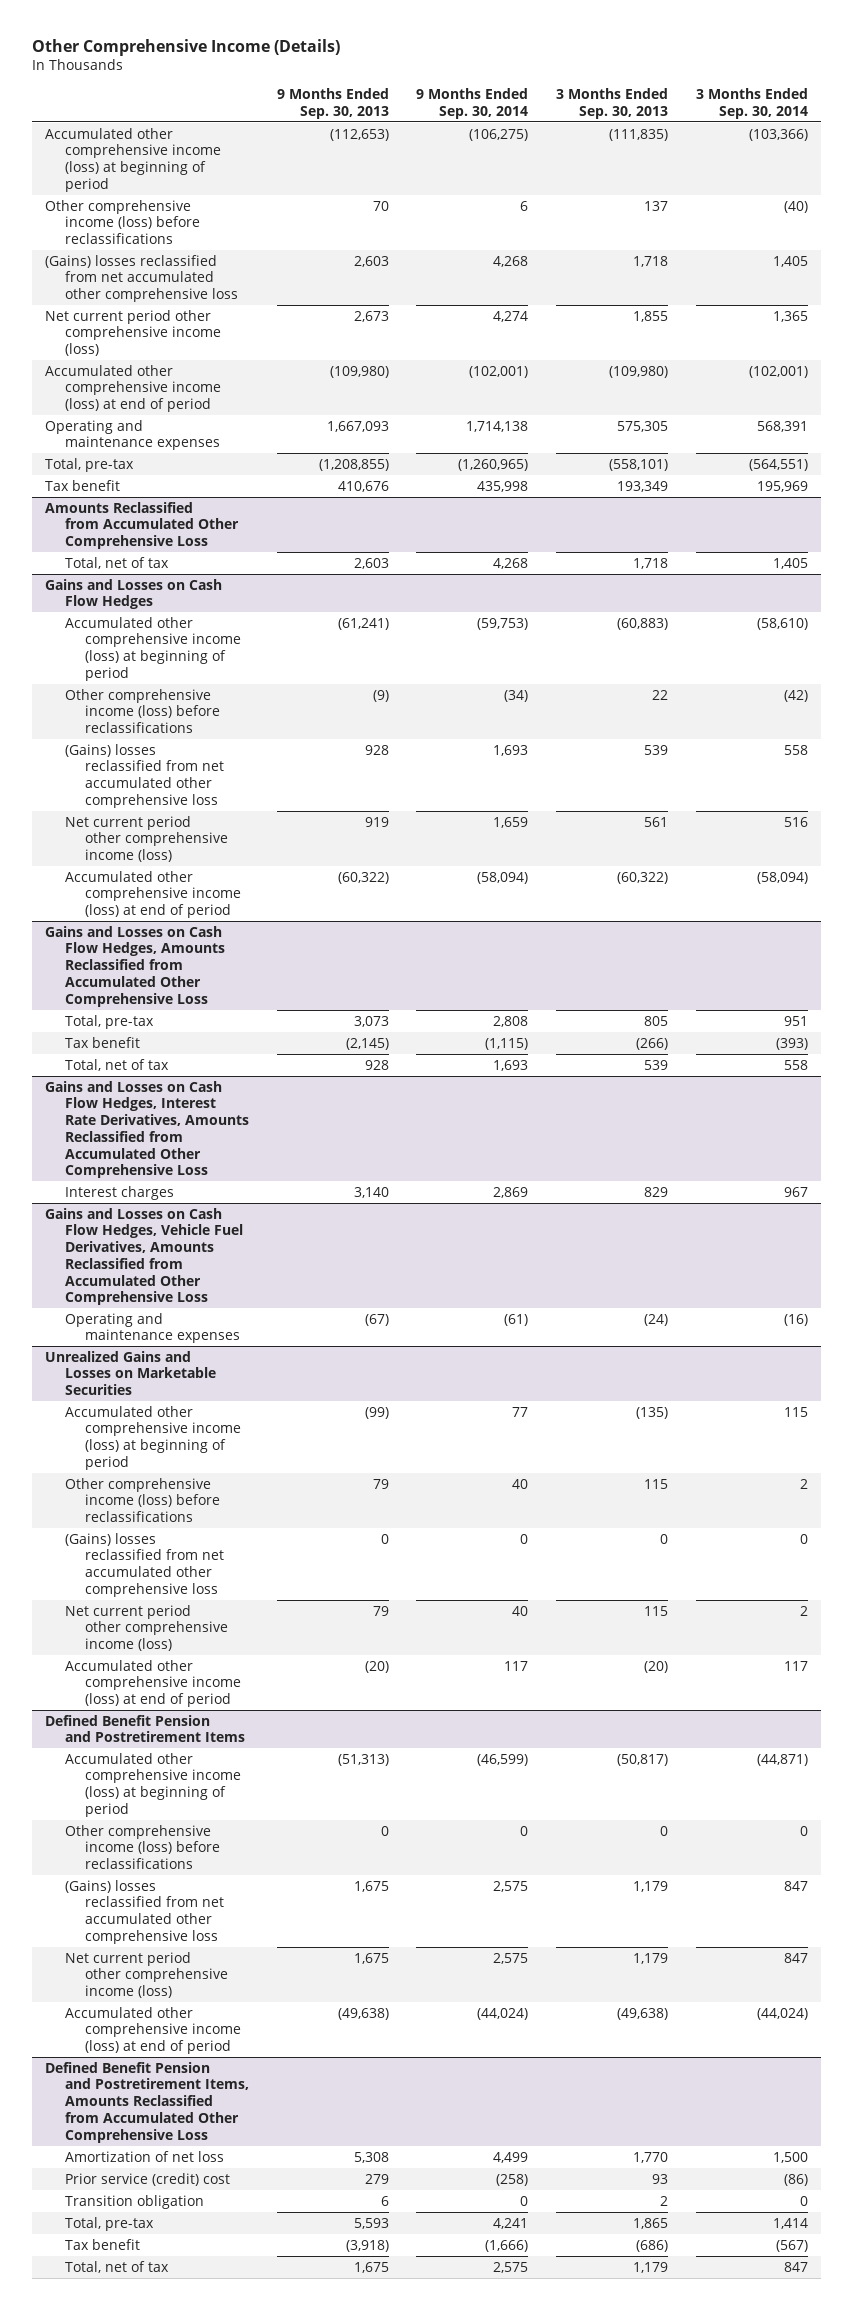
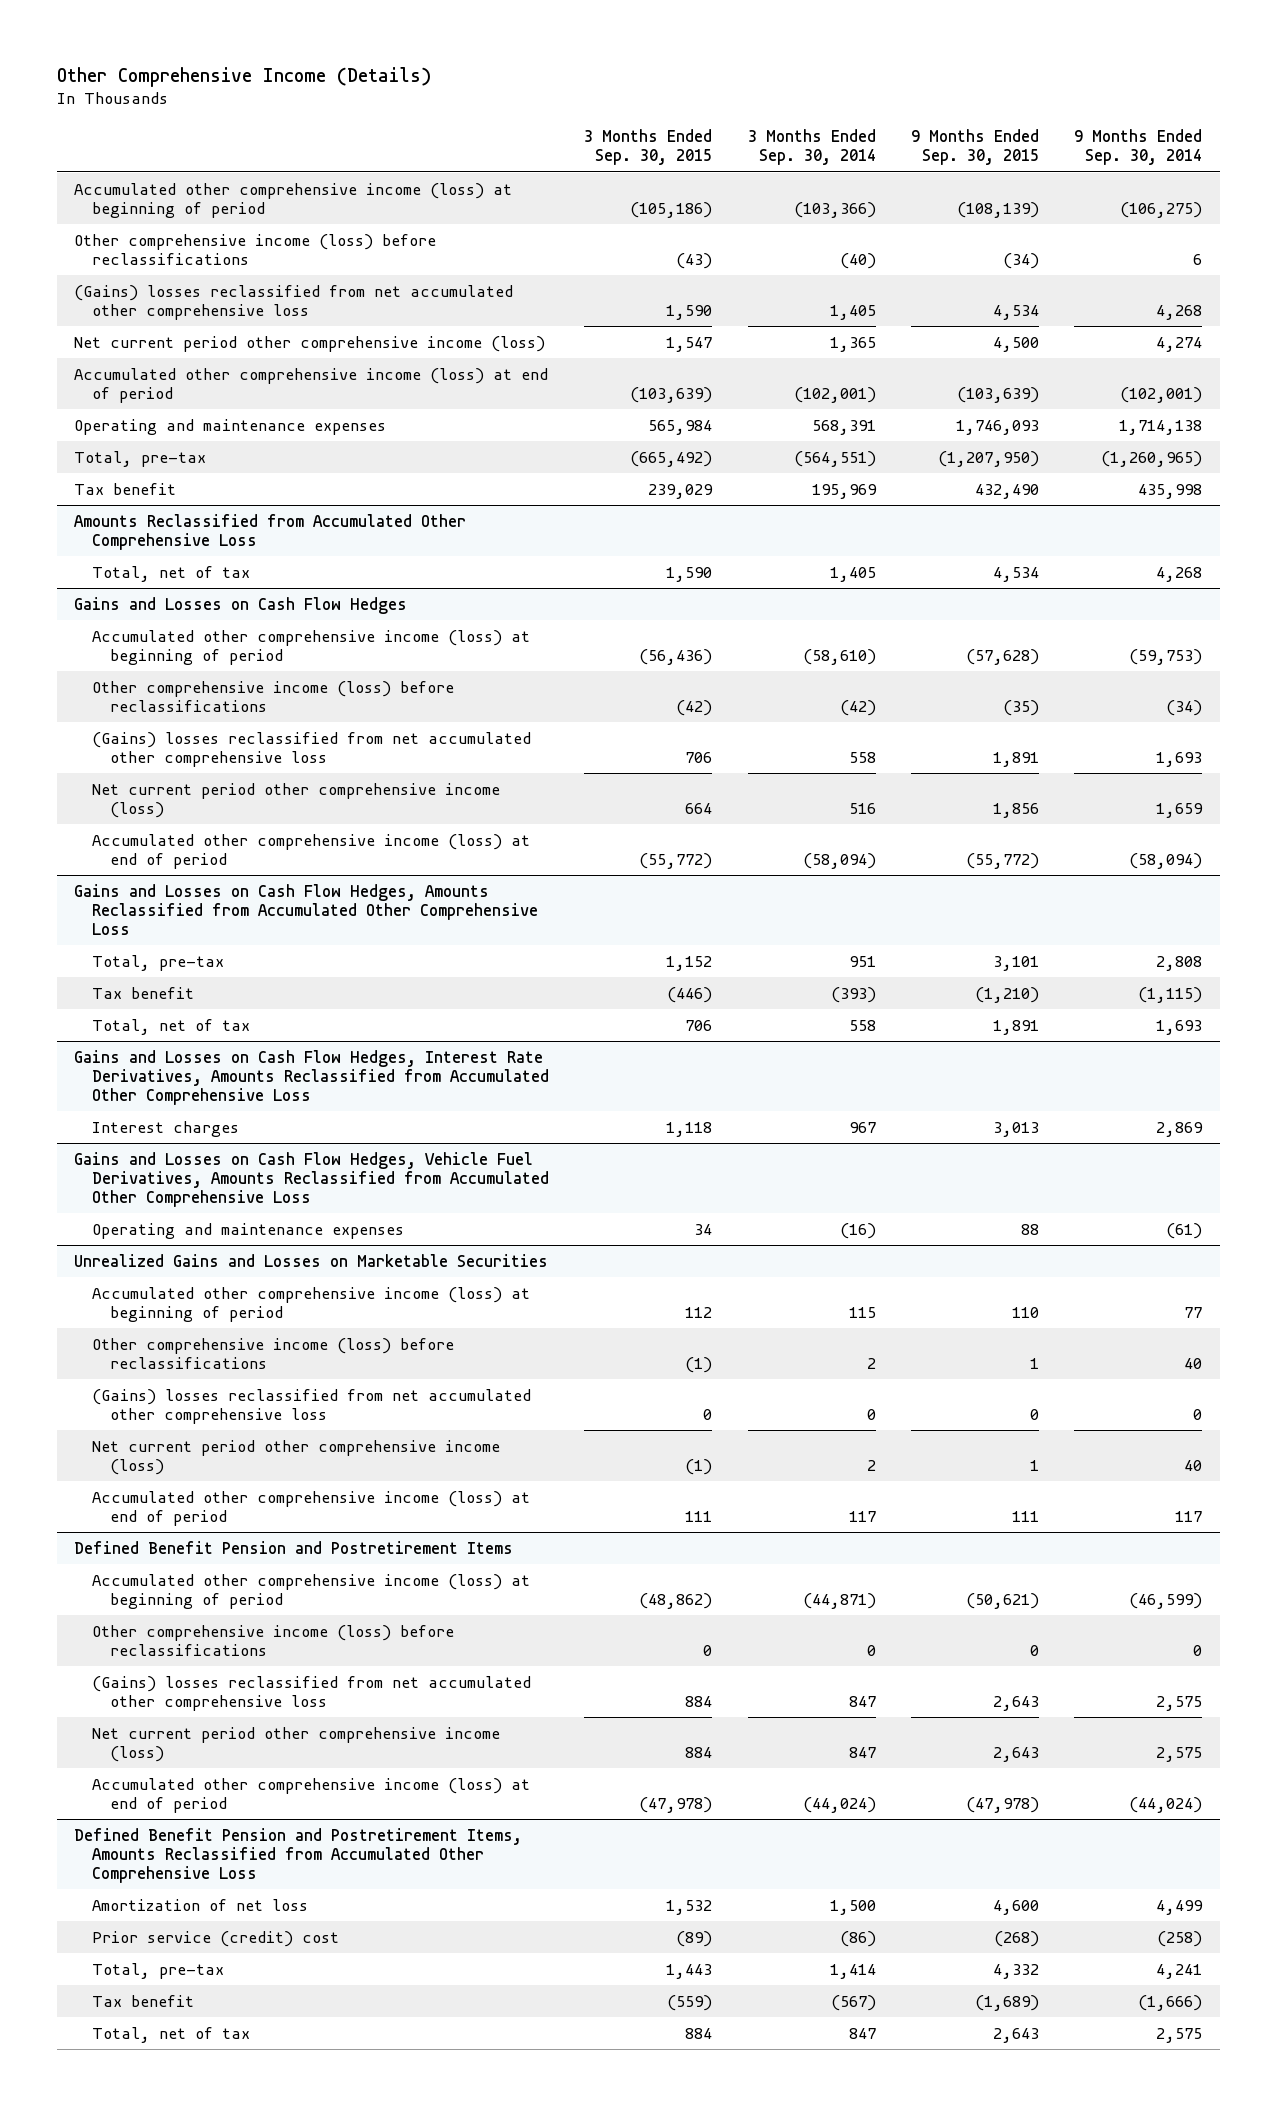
[276,87,389,119] 9 Months Ended Sep. 30, 2013 -> none
[555,87,668,119] 3 Months Ended Sep. 30, 2013 -> none
none -> [584,129,713,166] 3 Months Ended Sep. 30, 2015
none -> [910,129,1039,166] 9 Months Ended Sep. 30, 2015
[64,2194,204,2209] Transition obligation -> none

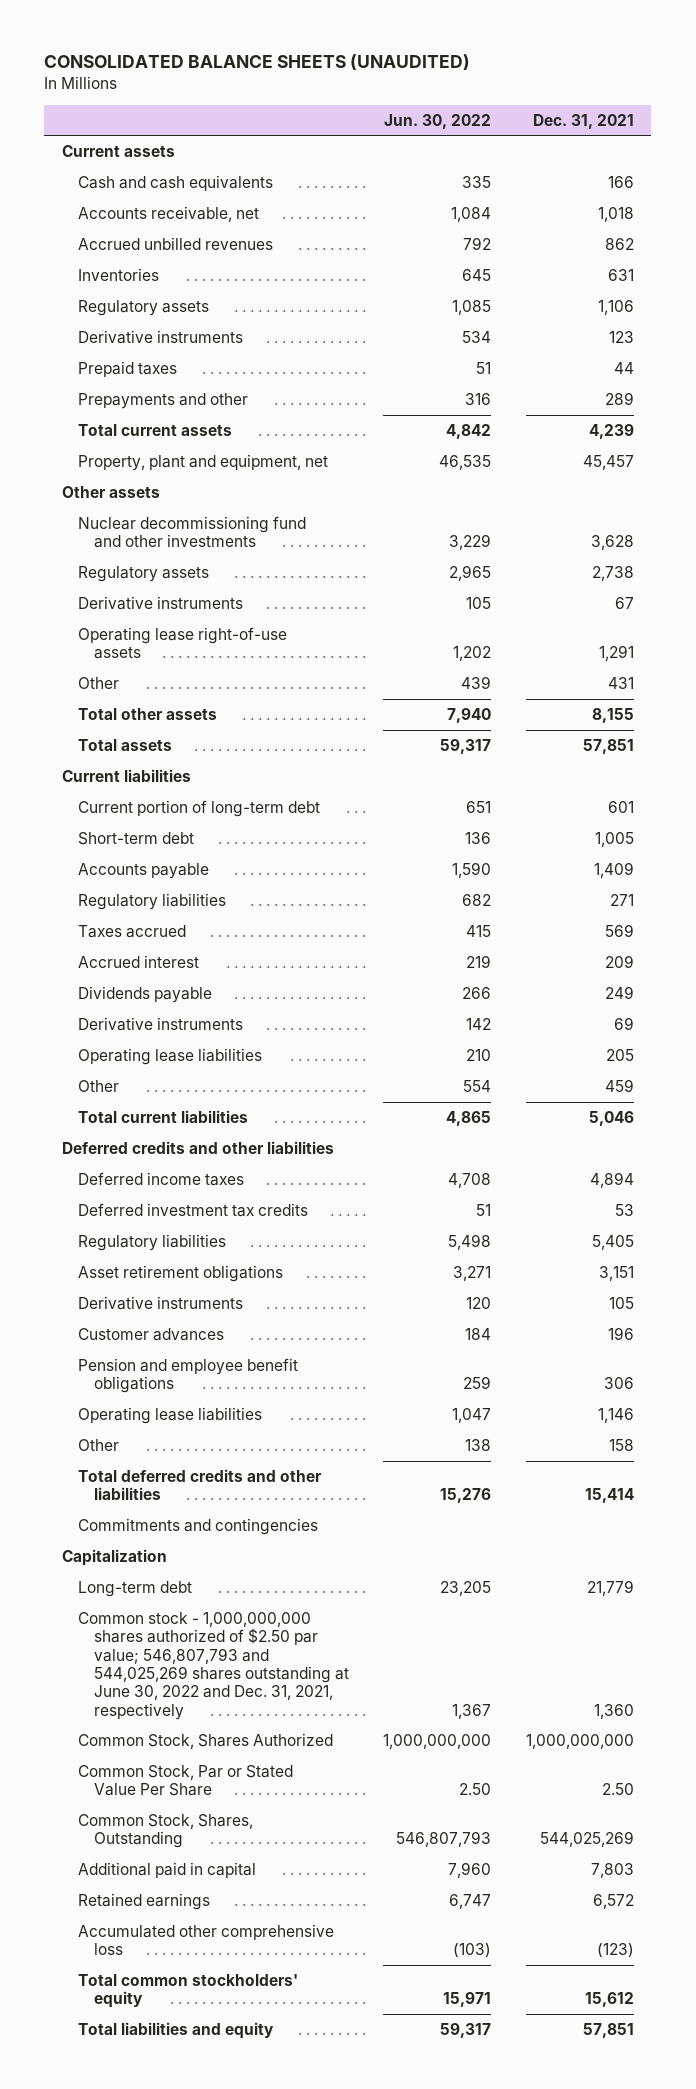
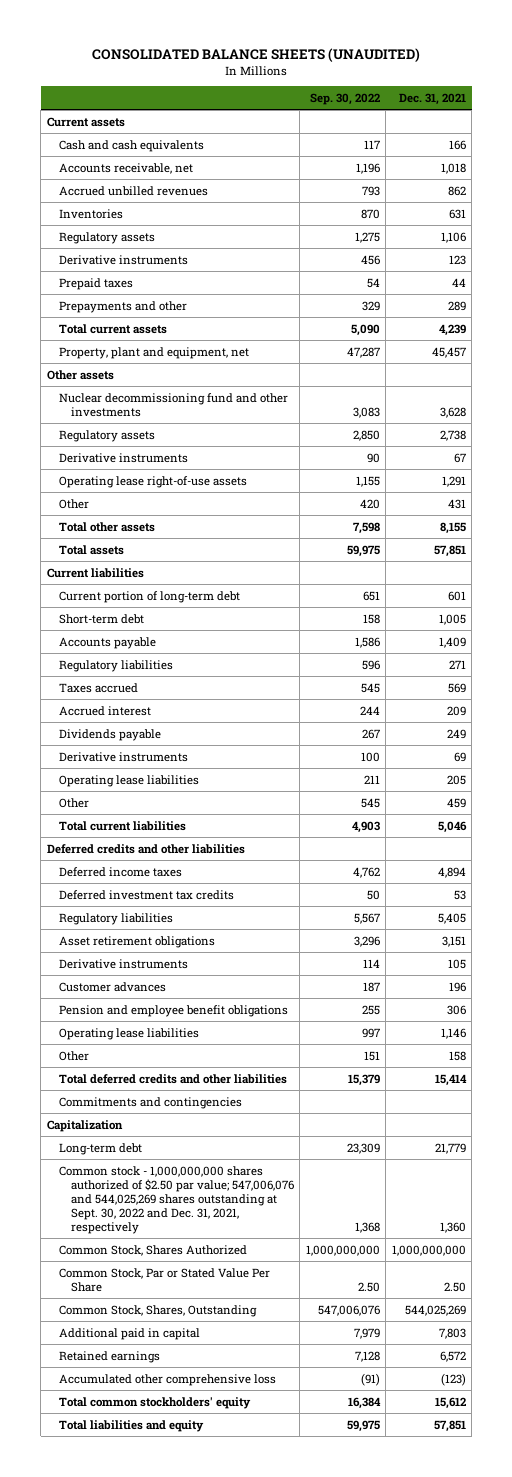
[384,113,492,129] Jun. 30, 2022 -> none
none -> [309,92,380,105] Sep. 30, 2022
[77,1611,349,1720] Common stock - 1,000,000,000 shares authorized of $2.50 par value; 546,807,793 and 544,025,269 shares outstanding at June 30, 2022 and Dec. 31, 2021, respectively -> [58,1165,294,1234] Common stock - 1,000,000,000 shares authorized of $2.50 par value; 547,006,076 and 544,025,269 shares outstanding at Sept. 30, 2022 and Dec. 31, 2021, respectively

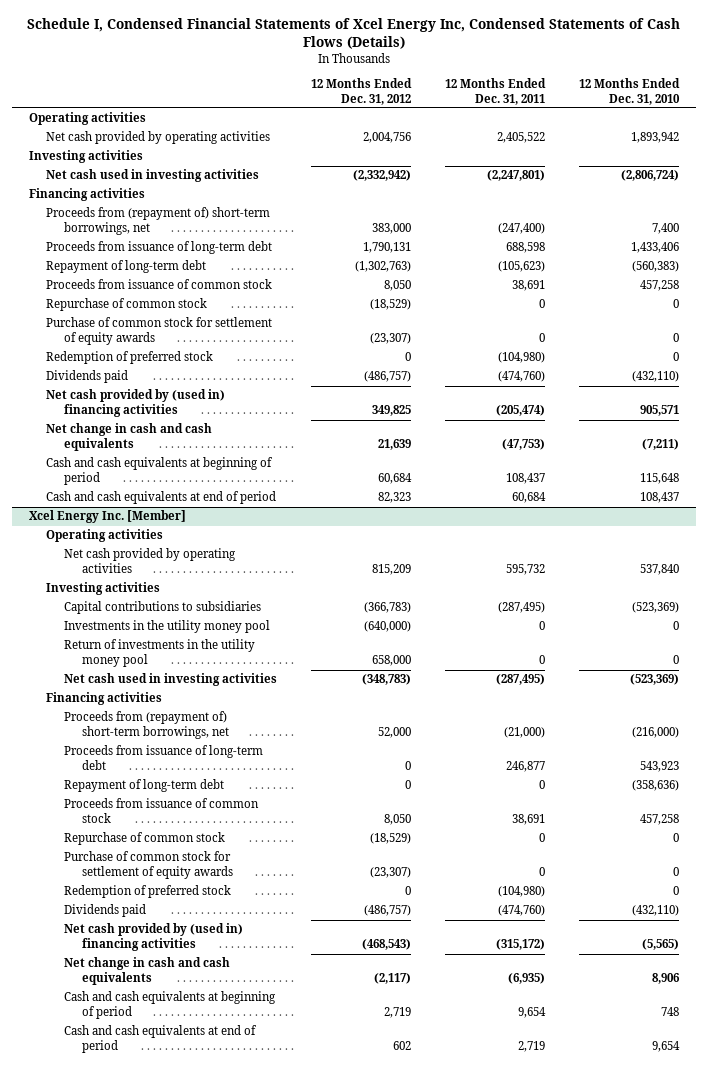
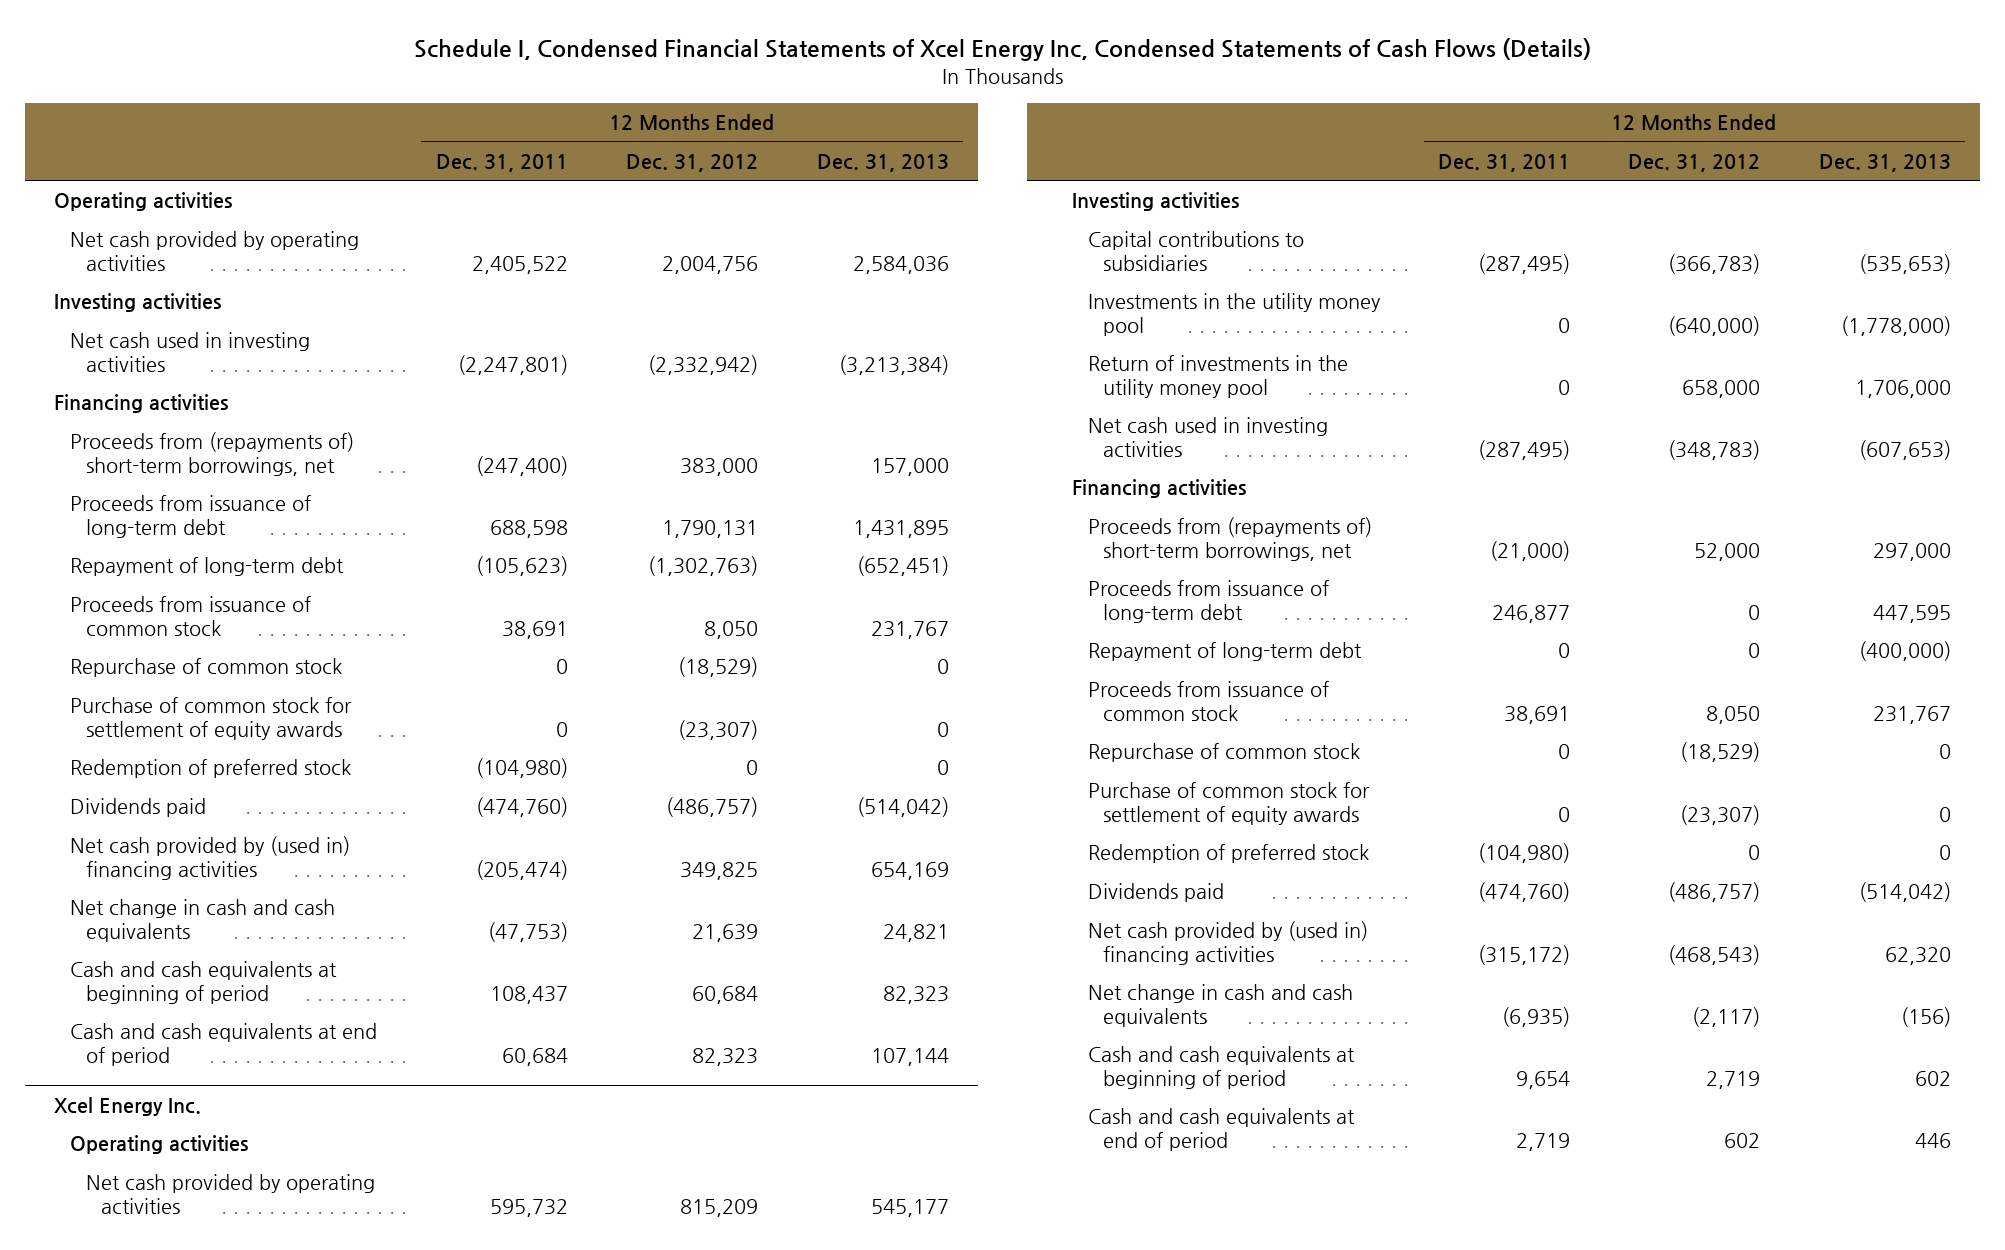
[578,77,680,105] 12 Months Ended Dec. 31, 2010 -> none
none -> [816,153,949,172] Dec. 31, 2013
[46,207,271,236] Proceeds from (repayment of) short-term borrowings, net -> [70,432,355,476] Proceeds from (repayments of) short-term borrowings, net
[28,510,186,524] Xcel Energy Inc. [Member] -> [54,1097,202,1117] Xcel Energy Inc.
[63,711,229,740] Proceeds from (repayment of) short-term borrowings, net -> [1087,517,1372,561] Proceeds from (repayments of) short-term borrowings, net

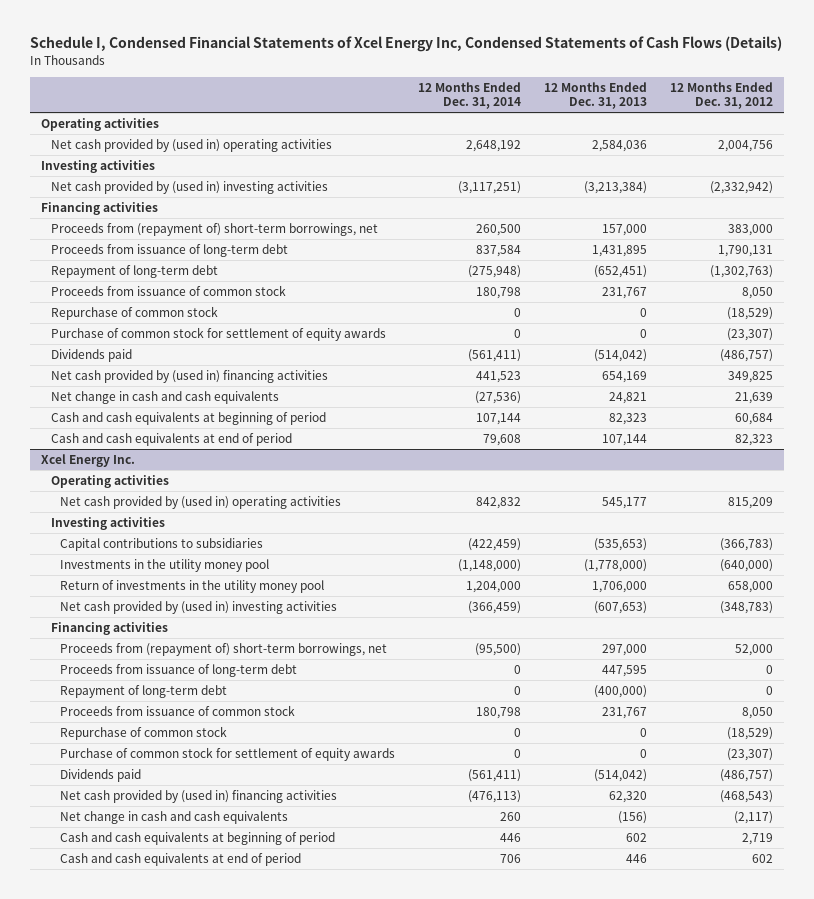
[435,153,568,172] Dec. 31, 2011 -> none
none -> [417,81,521,110] 12 Months Ended Dec. 31, 2014
[70,231,360,271] Net cash provided by operating activities -> [50,139,332,153] Net cash provided by (used in) operating activities
[70,332,311,372] Net cash used in investing activities -> [50,181,328,195] Net cash provided by (used in) investing activities
[70,432,355,476] Proceeds from (repayments of) short-term borrowings, net -> [50,223,378,237] Proceeds from (repayment of) short-term borrowings, net
[70,759,352,779] Redemption of preferred stock -> none
[85,1174,375,1214] Net cash provided by operating activities -> [59,496,341,510] Net cash provided by (used in) operating activities
[1087,417,1328,457] Net cash used in investing activities -> [59,601,337,615] Net cash provided by (used in) investing activities
[1087,517,1372,561] Proceeds from (repayments of) short-term borrowings, net -> [59,643,387,657] Proceeds from (repayment of) short-term borrowings, net
[1087,844,1369,864] Redemption of preferred stock -> none

